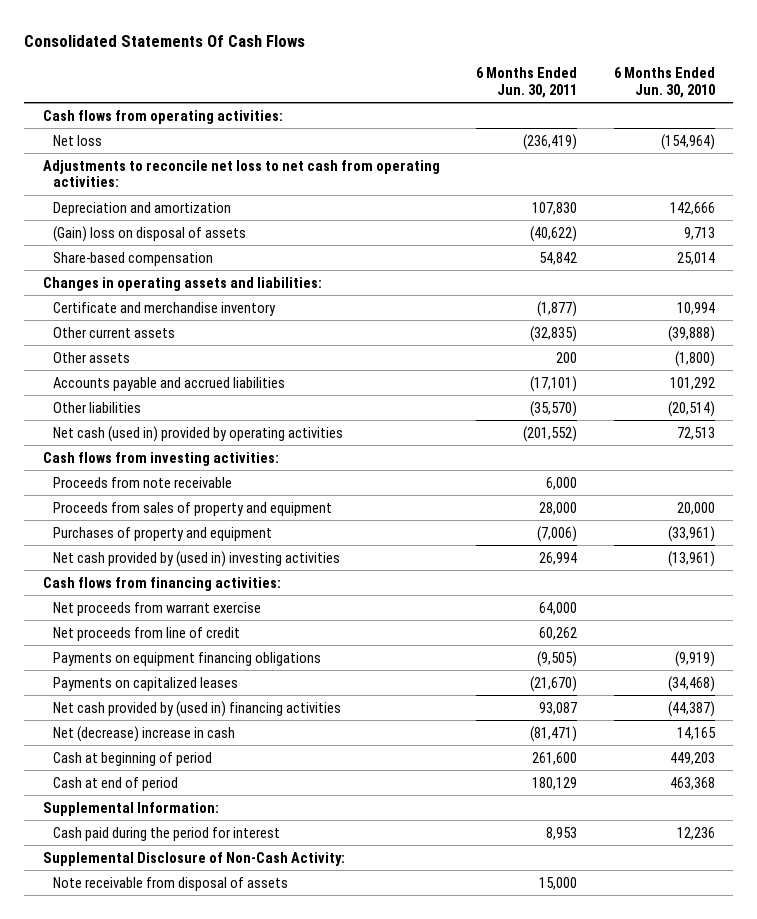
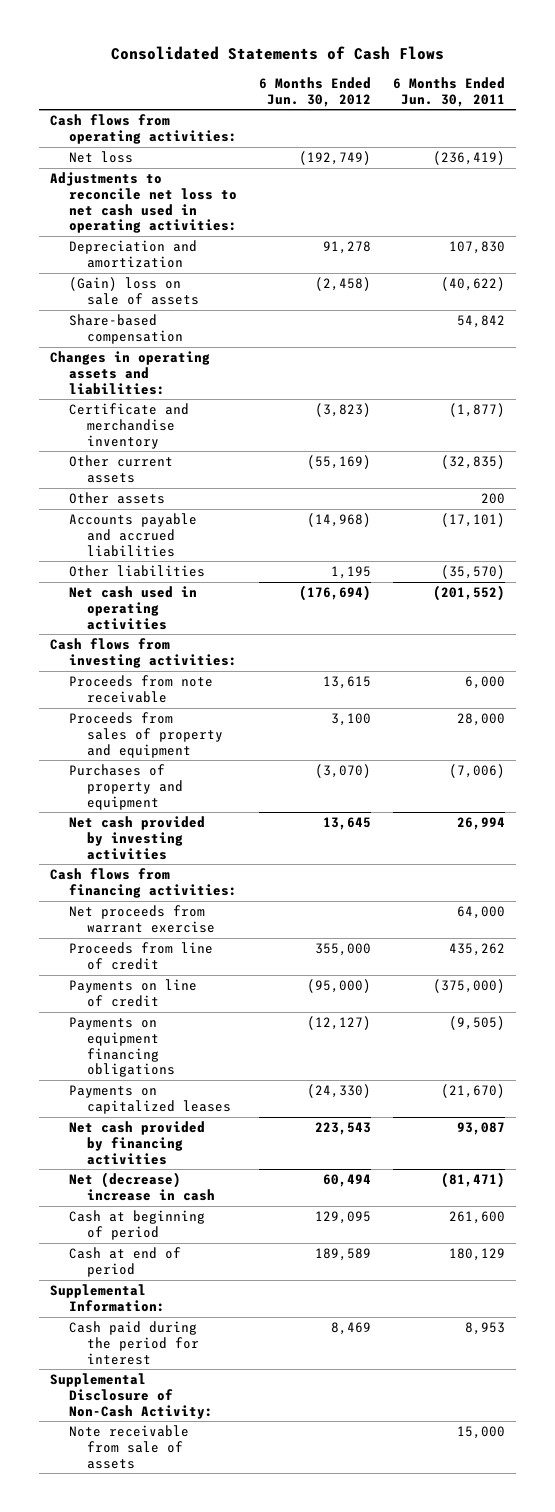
[24,34,306,47] Consolidated Statements Of Cash Flows -> [110,46,444,61] Consolidated Statements of Cash Flows
[613,67,715,99] 6 Months Ended Jun. 30, 2010 -> none
none -> [258,76,371,107] 6 Months Ended Jun. 30, 2012
[42,159,440,188] Adjustments to reconcile net loss to net cash from operating activities: -> [49,172,237,234] Adjustments to reconcile net loss to net cash used in operating activities:
[53,225,247,242] (Gain) loss on disposal of assets -> [68,277,200,305] (Gain) loss on sale of assets
[53,425,344,442] Net cash (used in) provided by operating activities -> [68,586,197,630] Net cash used in operating activities
[53,550,341,567] Net cash provided by (used in) investing activities -> [68,816,205,860] Net cash provided by investing activities
[53,626,241,641] Net proceeds from line of credit -> [68,942,213,970] Proceeds from line of credit
[539,626,578,640] 60,262 -> [449,943,506,957] 435,262
none -> [68,979,197,1007] Payments on line of credit
[53,700,342,717] Net cash provided by (used in) financing activities -> [68,1121,205,1165] Net cash provided by financing activities
[53,876,289,891] Note receivable from disposal of assets -> [68,1425,189,1469] Note receivable from sale of assets

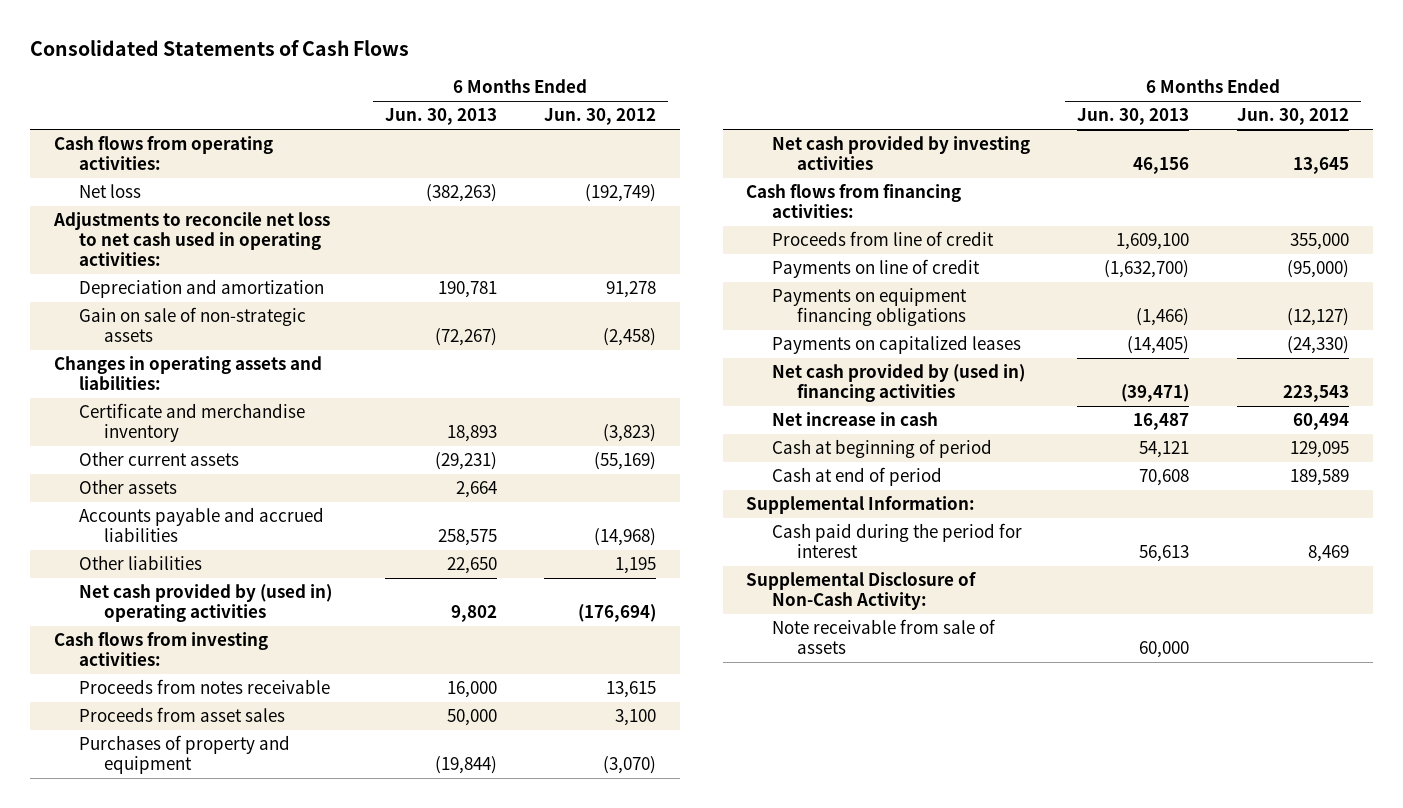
[393,76,506,107] 6 Months Ended Jun. 30, 2011 -> none
none -> [384,108,497,126] Jun. 30, 2013
[68,314,184,344] Share-based compensation -> none
[68,277,200,305] (Gain) loss on sale of assets -> [78,307,306,343] Gain on sale of non-strategic assets
[68,586,197,630] Net cash used in operating activities -> [78,584,332,623] Net cash provided by (used in) operating activities
[68,675,213,703] Proceeds from note receivable -> [78,679,330,695] Proceeds from notes receivable
[68,712,224,758] Proceeds from sales of property and equipment -> [78,707,285,723] Proceeds from asset sales
[68,905,216,933] Net proceeds from warrant exercise -> none
[68,1121,205,1165] Net cash provided by financing activities -> [771,364,1025,403] Net cash provided by (used in) financing activities
[68,1172,216,1201] Net (decrease) increase in cash -> [771,412,938,427] Net increase in cash

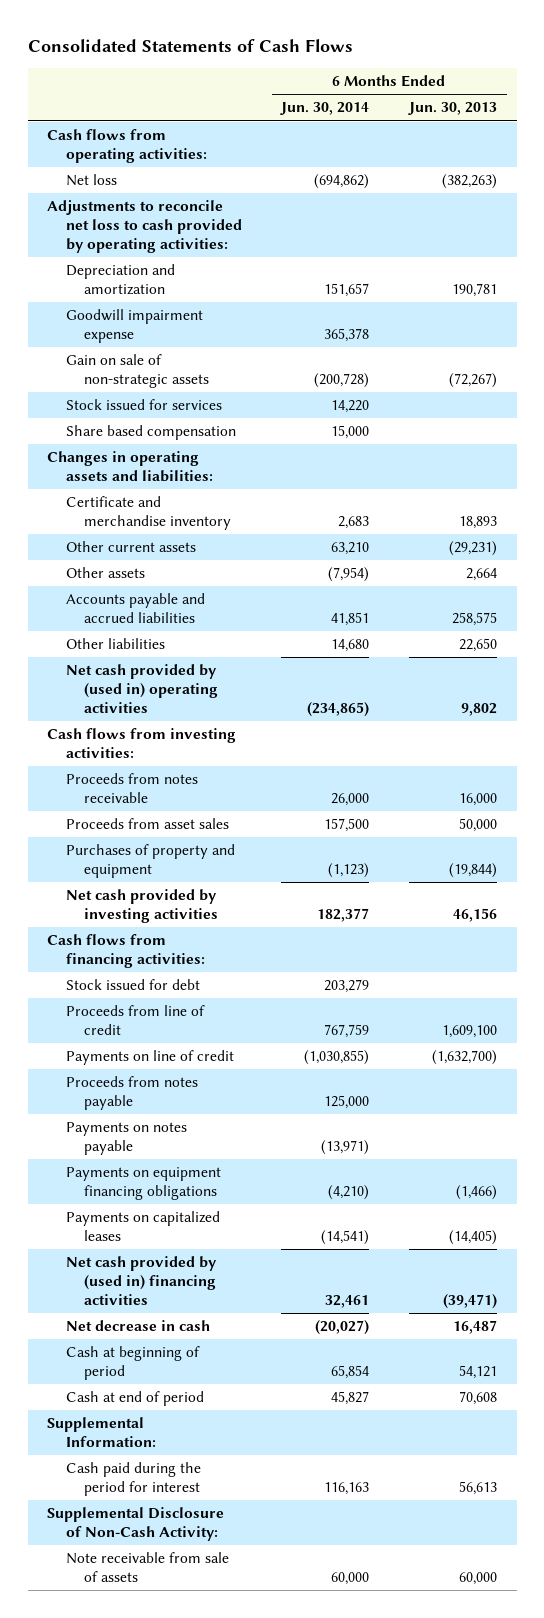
[544,108,657,126] Jun. 30, 2012 -> none
none -> [280,102,370,116] Jun. 30, 2014
[52,212,330,267] Adjustments to reconcile net loss to net cash used in operating activities: -> [47,200,242,253] Adjustments to reconcile net loss to cash provided by operating activities:
none -> [65,309,203,344] Goodwill impairment expense
none -> [65,399,222,411] Stock issued for services
none -> [65,425,236,441] Share based compensation
none -> [65,979,200,991] Stock issued for debt
none -> [65,1076,198,1111] Proceeds from notes payable
none -> [65,1122,187,1156] Payments on notes payable
[771,412,938,427] Net increase in cash -> [65,1320,210,1332] Net decrease in cash

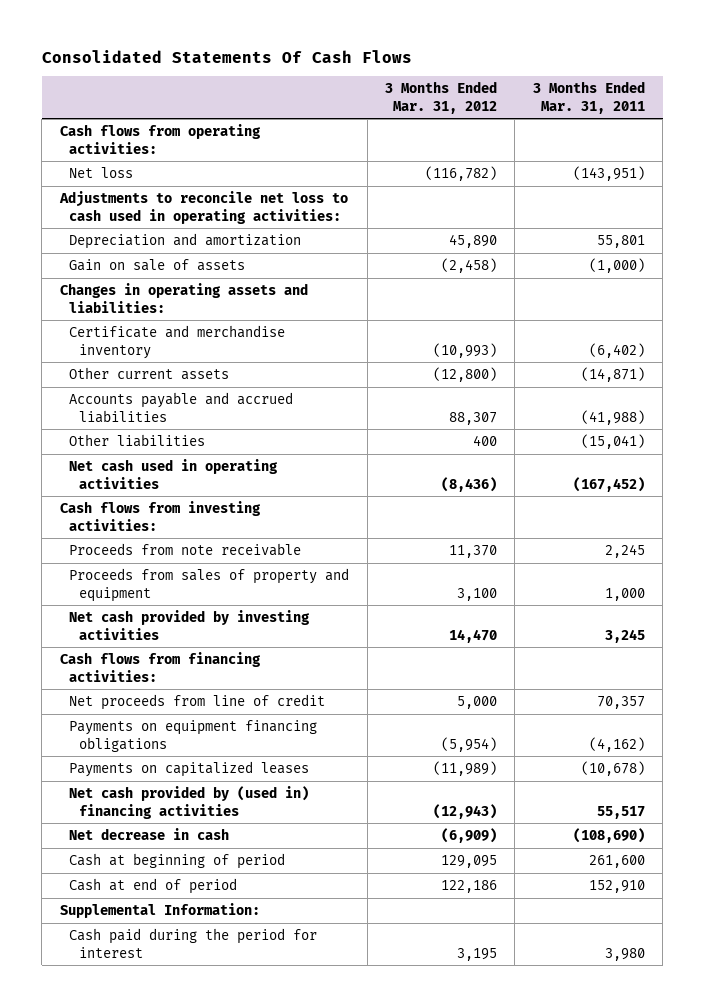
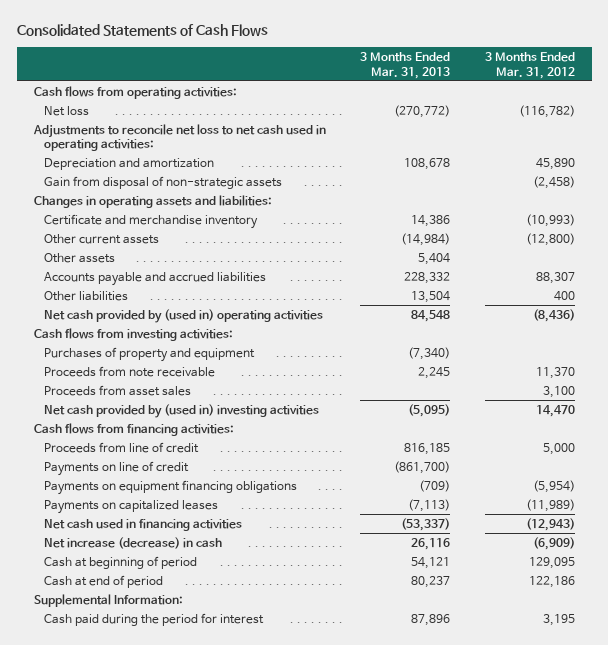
[41,49,412,63] Consolidated Statements Of Cash Flows -> [16,24,268,37] Consolidated Statements of Cash Flows
[532,81,645,114] 3 Months Ended Mar. 31, 2011 -> none
none -> [360,51,451,79] 3 Months Ended Mar. 31, 2013
[58,191,348,224] Adjustments to reconcile net loss to cash used in operating activities: -> [32,123,326,152] Adjustments to reconcile net loss to net cash used in operating activities:
[69,259,246,272] Gain on sale of assets -> [44,175,283,189] Gain from disposal of non-strategic assets
none -> [44,252,116,263] Other assets
[69,459,279,489] Net cash used in operating activities -> [44,308,324,323] Net cash provided by (used in) operating activities
none -> [44,346,256,362] Purchases of property and equipment
[69,568,350,602] Proceeds from sales of property and equipment -> [44,384,192,396] Proceeds from asset sales
[69,610,311,640] Net cash provided by investing activities -> [44,403,320,418] Net cash provided by (used in) investing activities
[69,694,326,711] Net proceeds from line of credit -> [44,441,200,453] Proceeds from line of credit
none -> [44,460,190,476] Payments on line of credit
[69,786,310,819] Net cash provided by (used in) financing activities -> [44,518,243,531] Net cash used in financing activities
[69,828,230,841] Net decrease in cash -> [44,536,223,549] Net increase (decrease) in cash

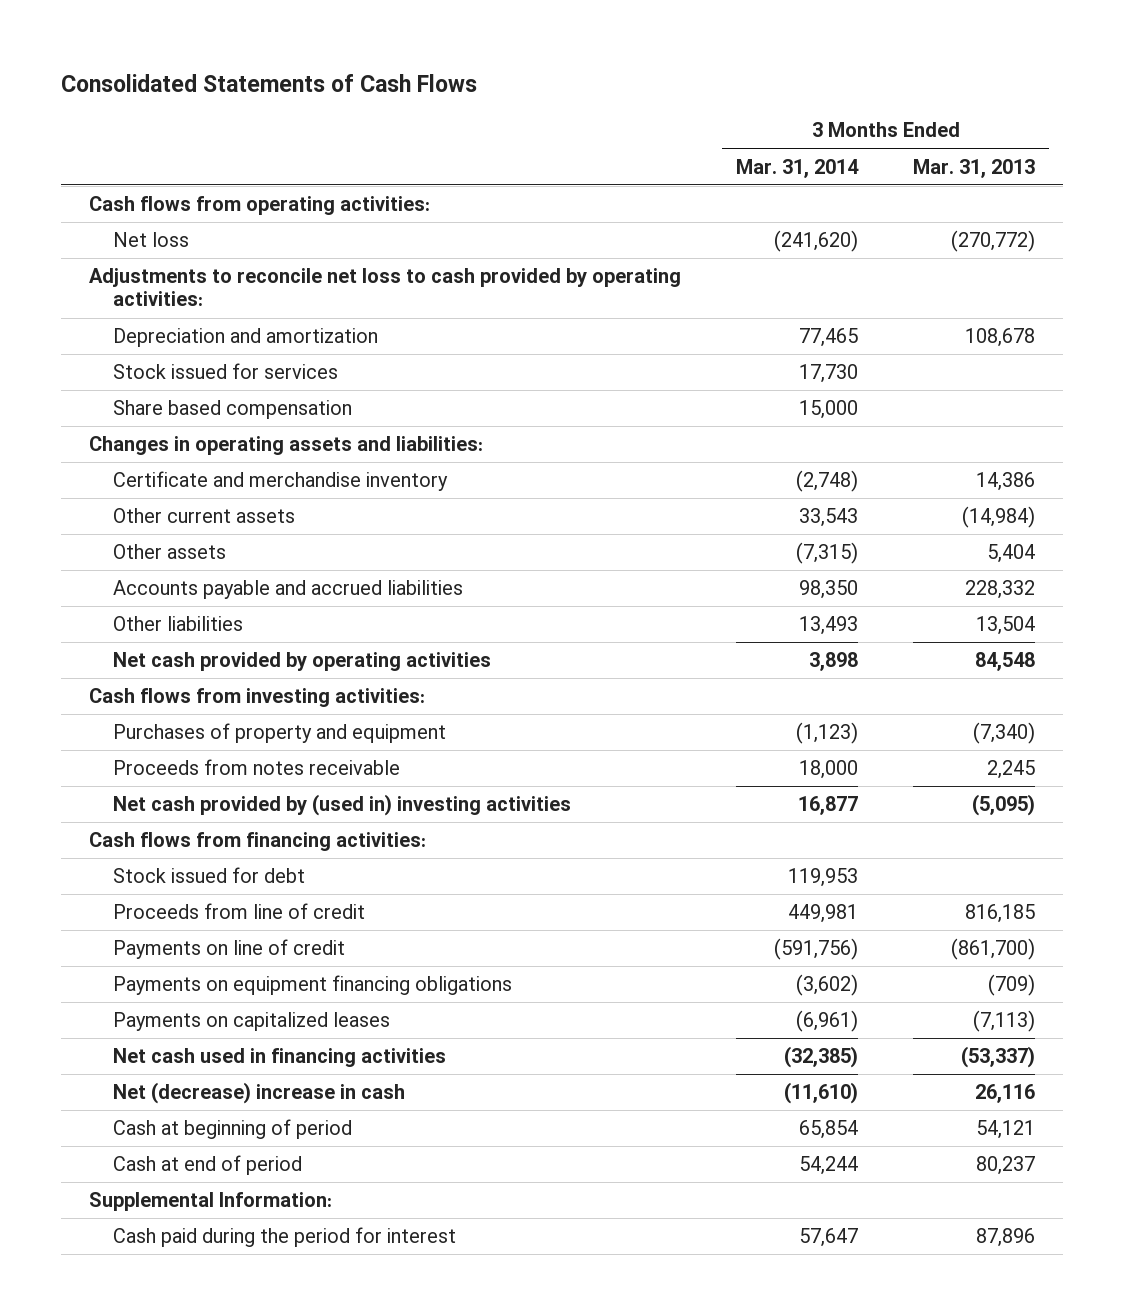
[484,51,575,79] 3 Months Ended Mar. 31, 2012 -> none
none -> [736,158,860,178] Mar. 31, 2014
[32,123,326,152] Adjustments to reconcile net loss to net cash used in operating activities: -> [88,268,681,307] Adjustments to reconcile net loss to cash provided by operating activities:
[44,175,283,189] Gain from disposal of non-strategic assets -> none
none -> [113,363,339,380] Stock issued for services
none -> [113,400,353,420] Share based compensation
[44,308,324,323] Net cash provided by (used in) operating activities -> [113,652,492,672] Net cash provided by operating activities
[44,384,192,396] Proceeds from asset sales -> none
[44,365,216,377] Proceeds from note receivable -> [113,759,401,776] Proceeds from notes receivable
none -> [113,867,306,884] Stock issued for debt
[44,536,223,549] Net increase (decrease) in cash -> [113,1082,406,1105] Net (decrease) increase in cash

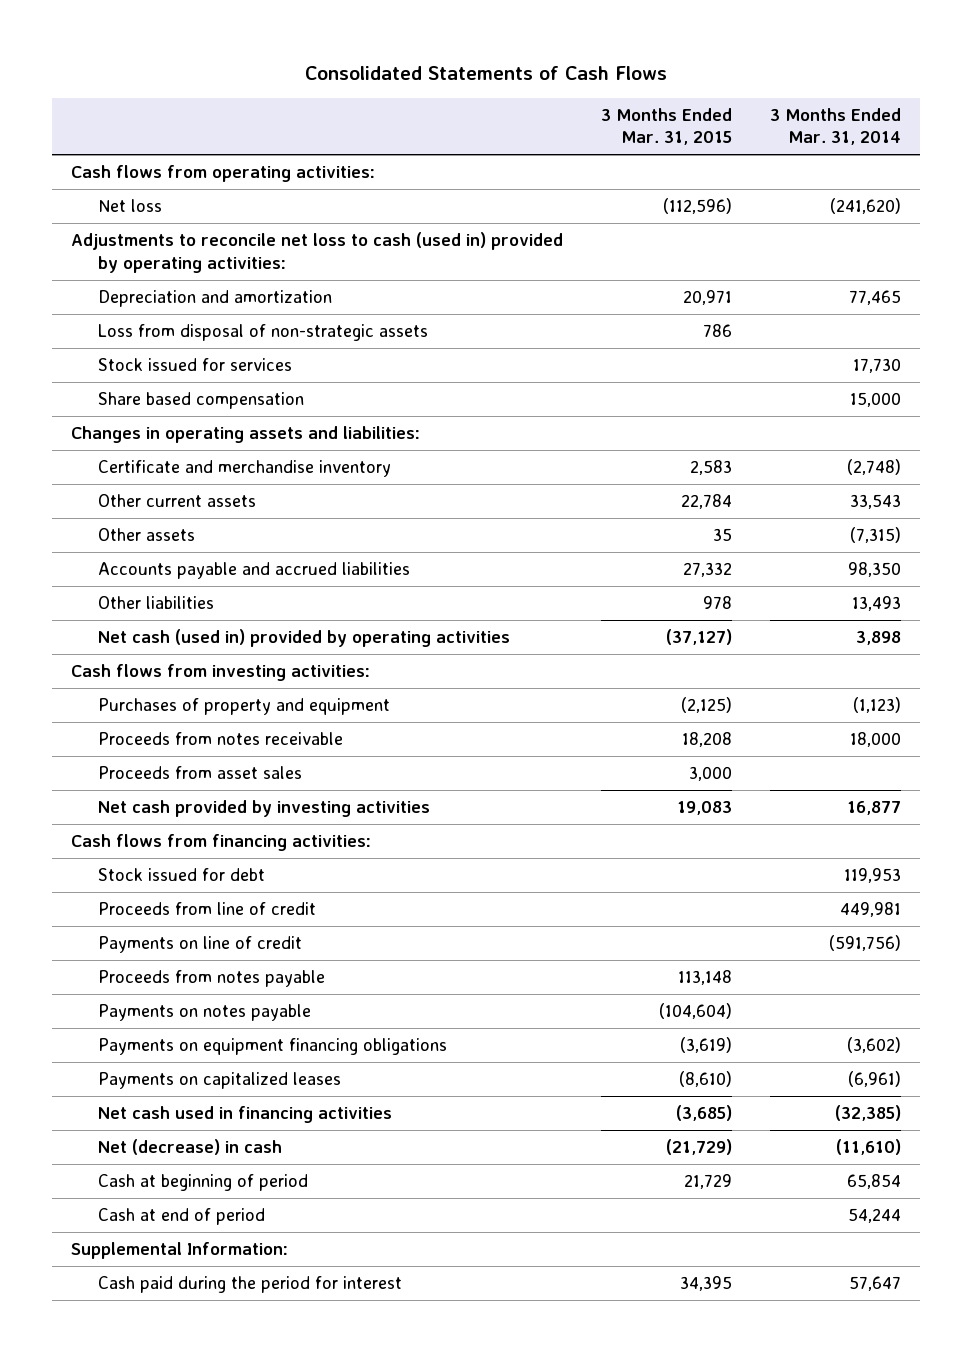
[913,158,1036,178] Mar. 31, 2013 -> none
none -> [601,107,733,146] 3 Months Ended Mar. 31, 2015
[88,268,681,307] Adjustments to reconcile net loss to cash provided by operating activities: -> [71,231,564,273] Adjustments to reconcile net loss to cash (used in) provided by operating activities:
none -> [97,323,428,341] Loss from disposal of non-strategic assets
[113,652,492,672] Net cash provided by operating activities -> [97,628,510,647] Net cash (used in) provided by operating activities
none -> [97,765,302,779] Proceeds from asset sales
[113,794,572,817] Net cash provided by (used in) investing activities -> [97,799,430,817] Net cash provided by investing activities
none -> [97,969,325,987] Proceeds from notes payable
none -> [97,1003,311,1021] Payments on notes payable
[113,1082,406,1105] Net (decrease) increase in cash -> [97,1138,282,1155] Net (decrease) in cash

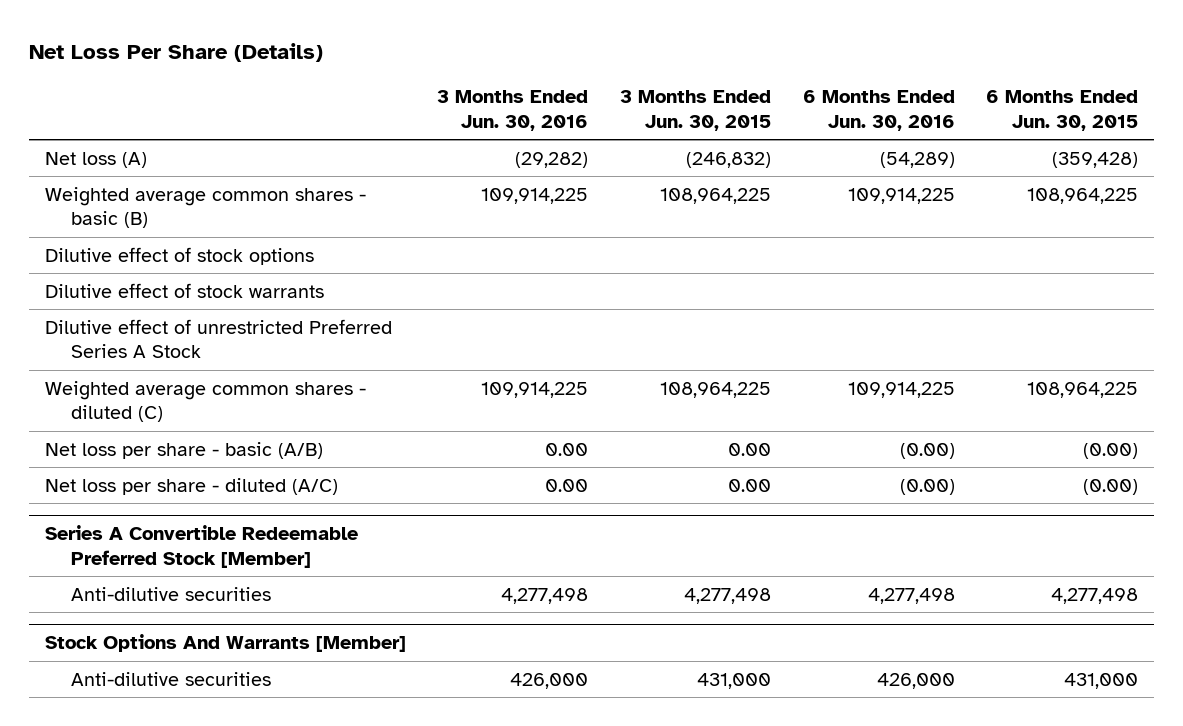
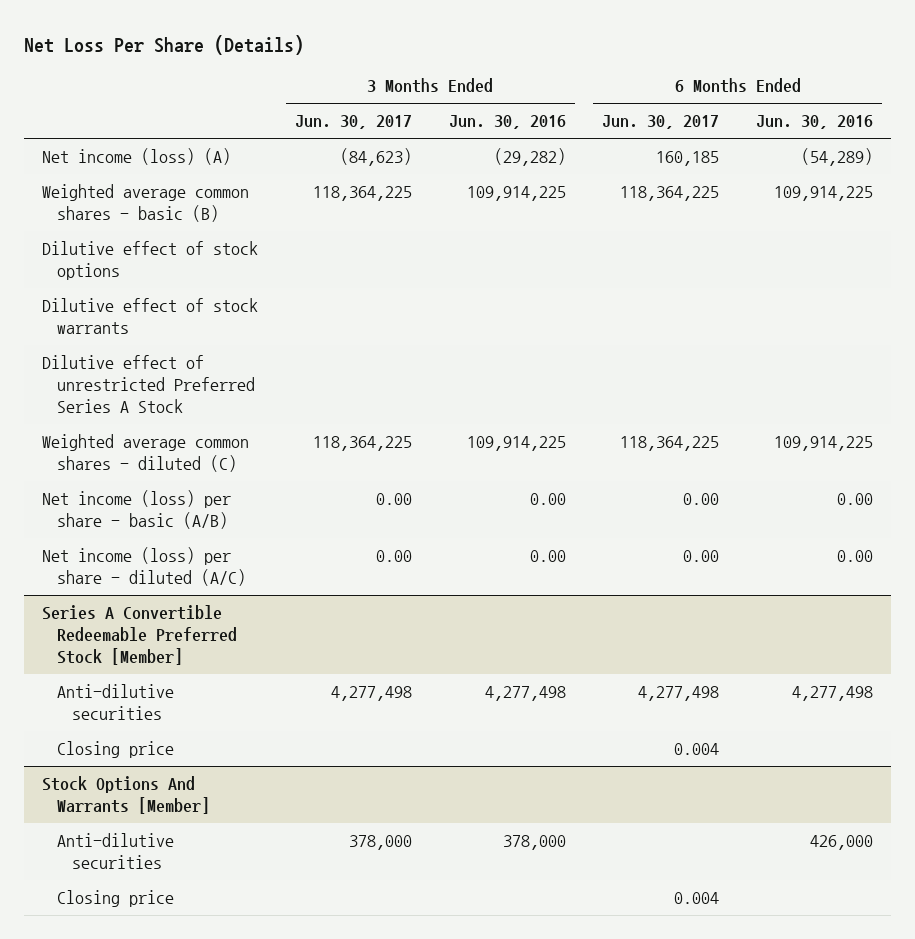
[620,89,772,131] 3 Months Ended Jun. 30, 2015 -> none
[986,89,1139,131] 6 Months Ended Jun. 30, 2015 -> none
none -> [295,115,413,130] Jun. 30, 2017
none -> [602,115,720,130] Jun. 30, 2017
[44,151,147,168] Net loss (A) -> [42,148,232,166] Net income (loss) (A)
[44,441,323,459] Net loss per share - basic (A/B) -> [42,490,232,529] Net income (loss) per share - basic (A/B)
[899,442,955,459] (0.00) -> [837,493,874,506] 0.00
[44,477,338,495] Net loss per share - diluted (A/C) -> [42,547,246,586] Net income (loss) per share - diluted (A/C)
[899,478,955,495] (0.00) -> [837,550,874,563] 0.00
none -> [56,741,174,759] Closing price
[510,672,589,689] 426,000 -> [502,835,566,851] 378,000
none -> [56,890,174,908] Closing price

